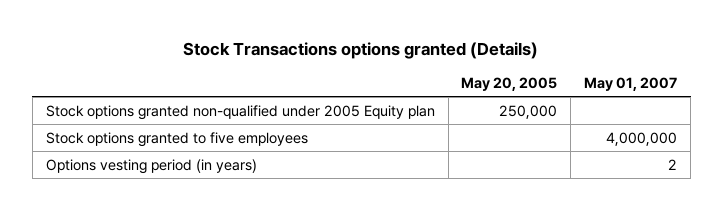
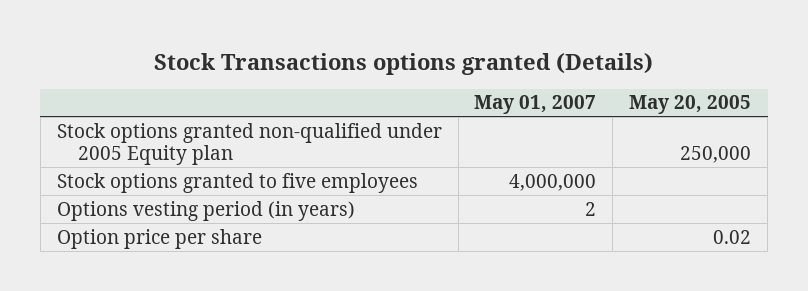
none -> [56,228,262,249] Option price per share

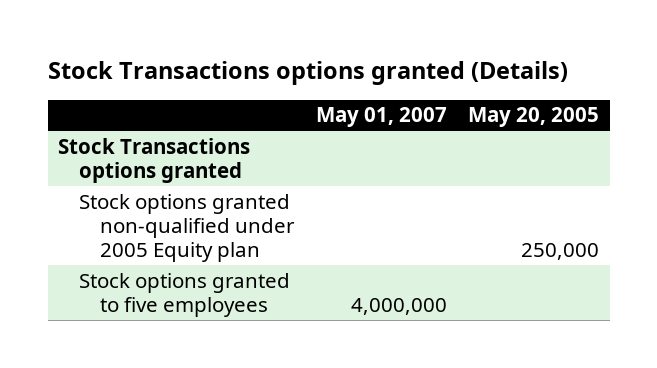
none -> [58,137,251,183] Stock Transactions options granted
[56,200,355,221] Options vesting period (in years) -> none
[56,228,262,249] Option price per share -> none

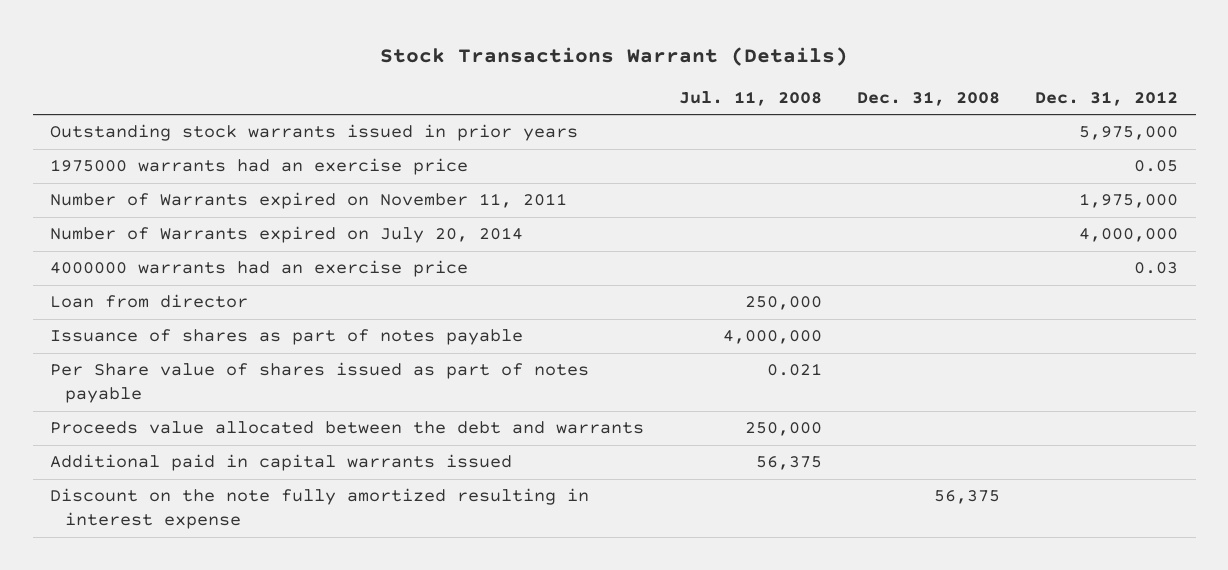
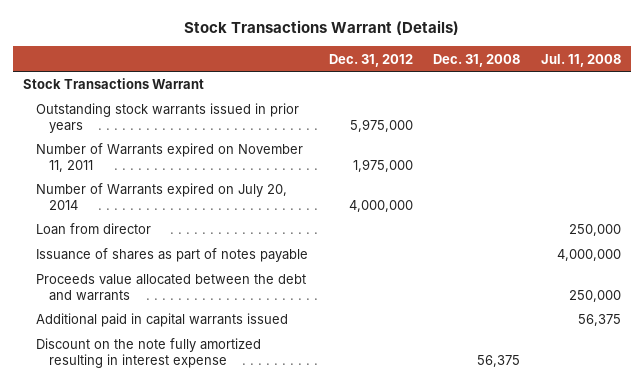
none -> [23,78,205,90] Stock Transactions Warrant
[50,158,469,176] 1975000 warrants had an exercise price -> none
[50,260,469,278] 4000000 warrants had an exercise price -> none
[50,362,590,404] Per Share value of shares issued as part of notes payable -> none

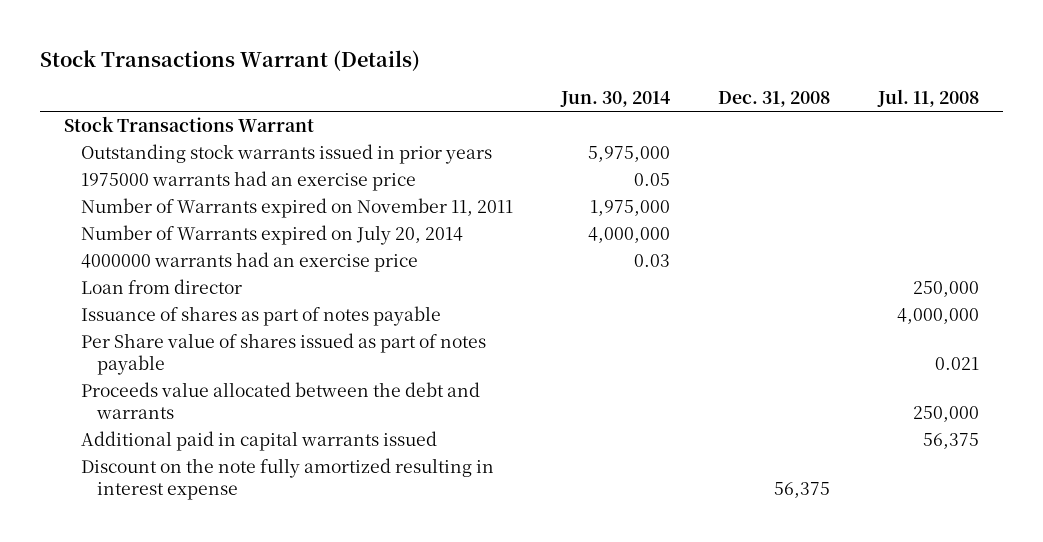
[328,53,413,67] Dec. 31, 2012 -> none
none -> [559,91,670,108] Jun. 30, 2014
none -> [80,170,416,191] 1975000 warrants had an exercise price
none -> [80,251,418,272] 4000000 warrants had an exercise price
none -> [80,332,486,376] Per Share value of shares issued as part of notes payable

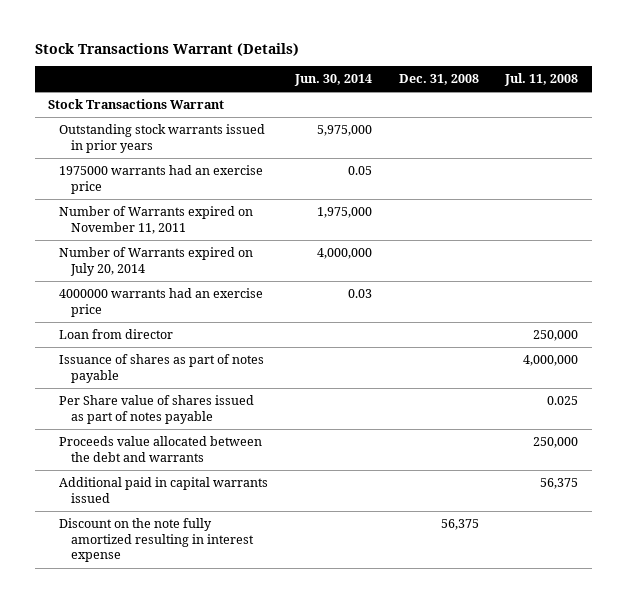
[935,357,980,371] 0.021 -> [547,396,579,406] 0.025

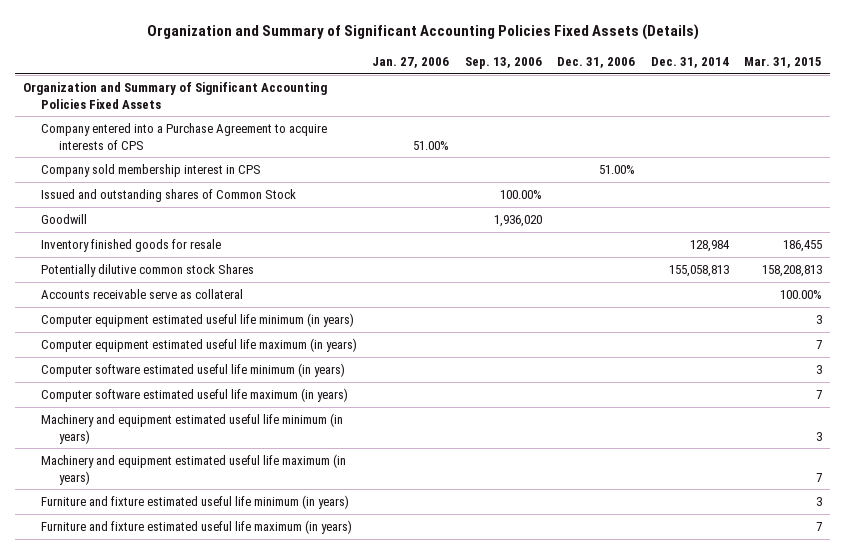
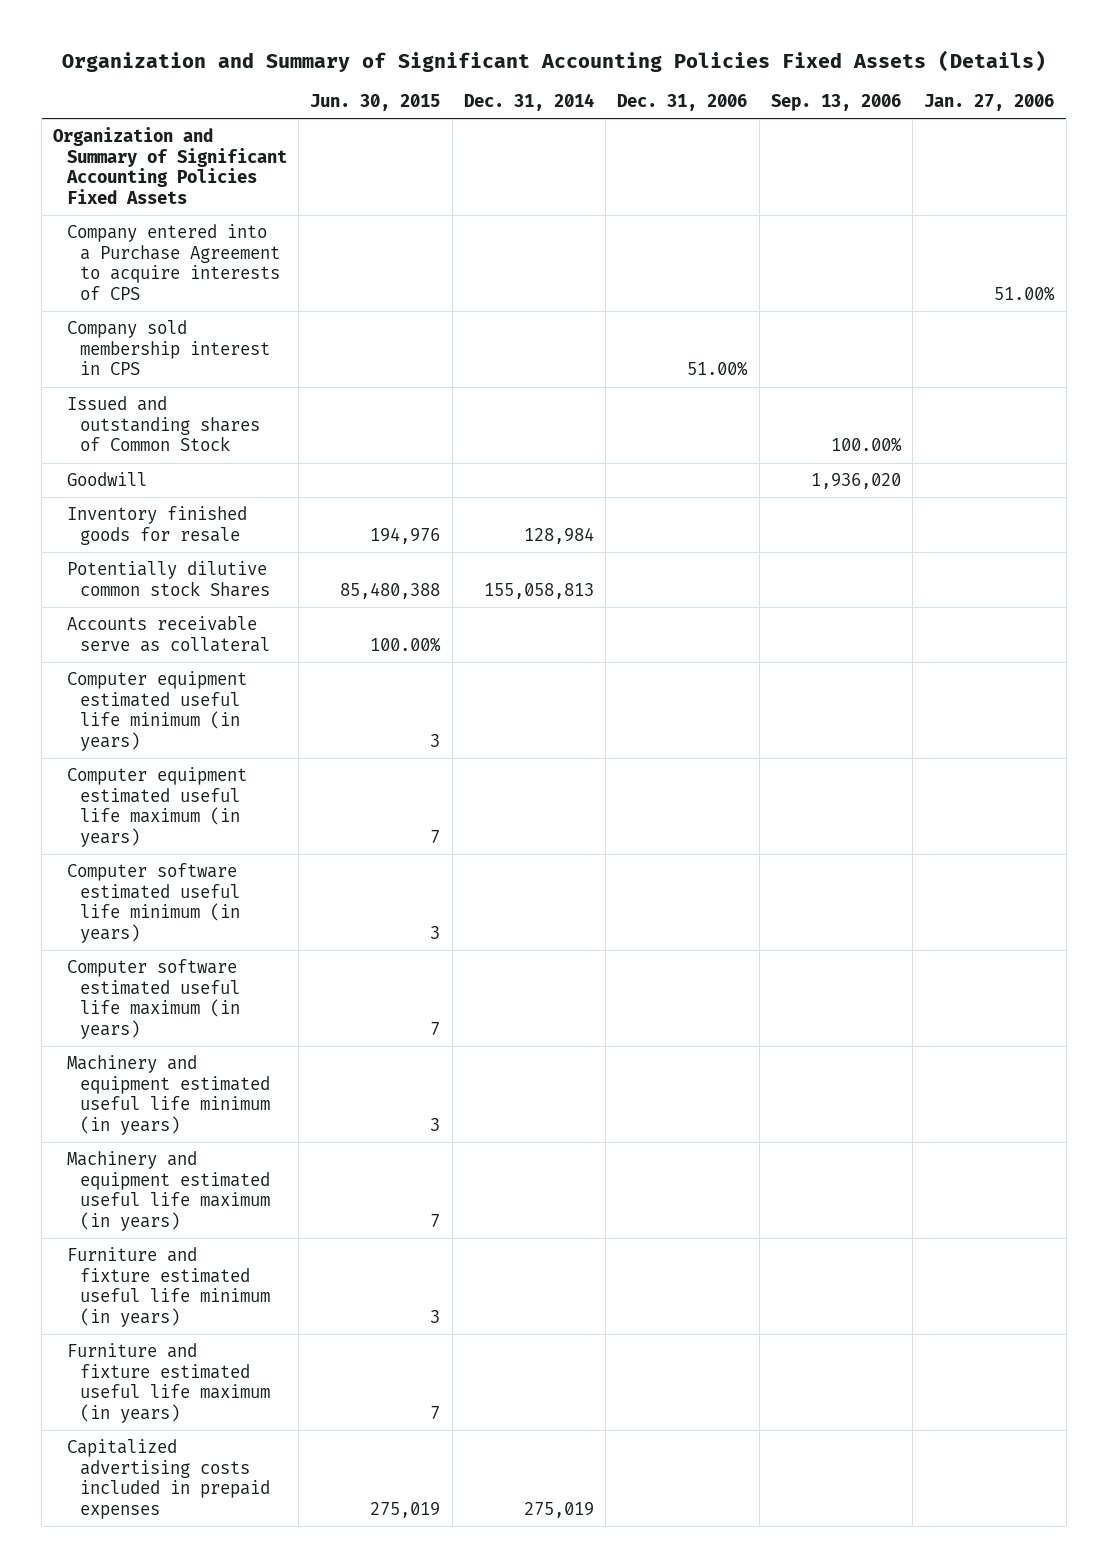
[744,56,823,68] Mar. 31, 2015 -> none
none -> [310,94,441,112] Jun. 30, 2015
none -> [66,1438,271,1520] Capitalized advertising costs included in prepaid expenses

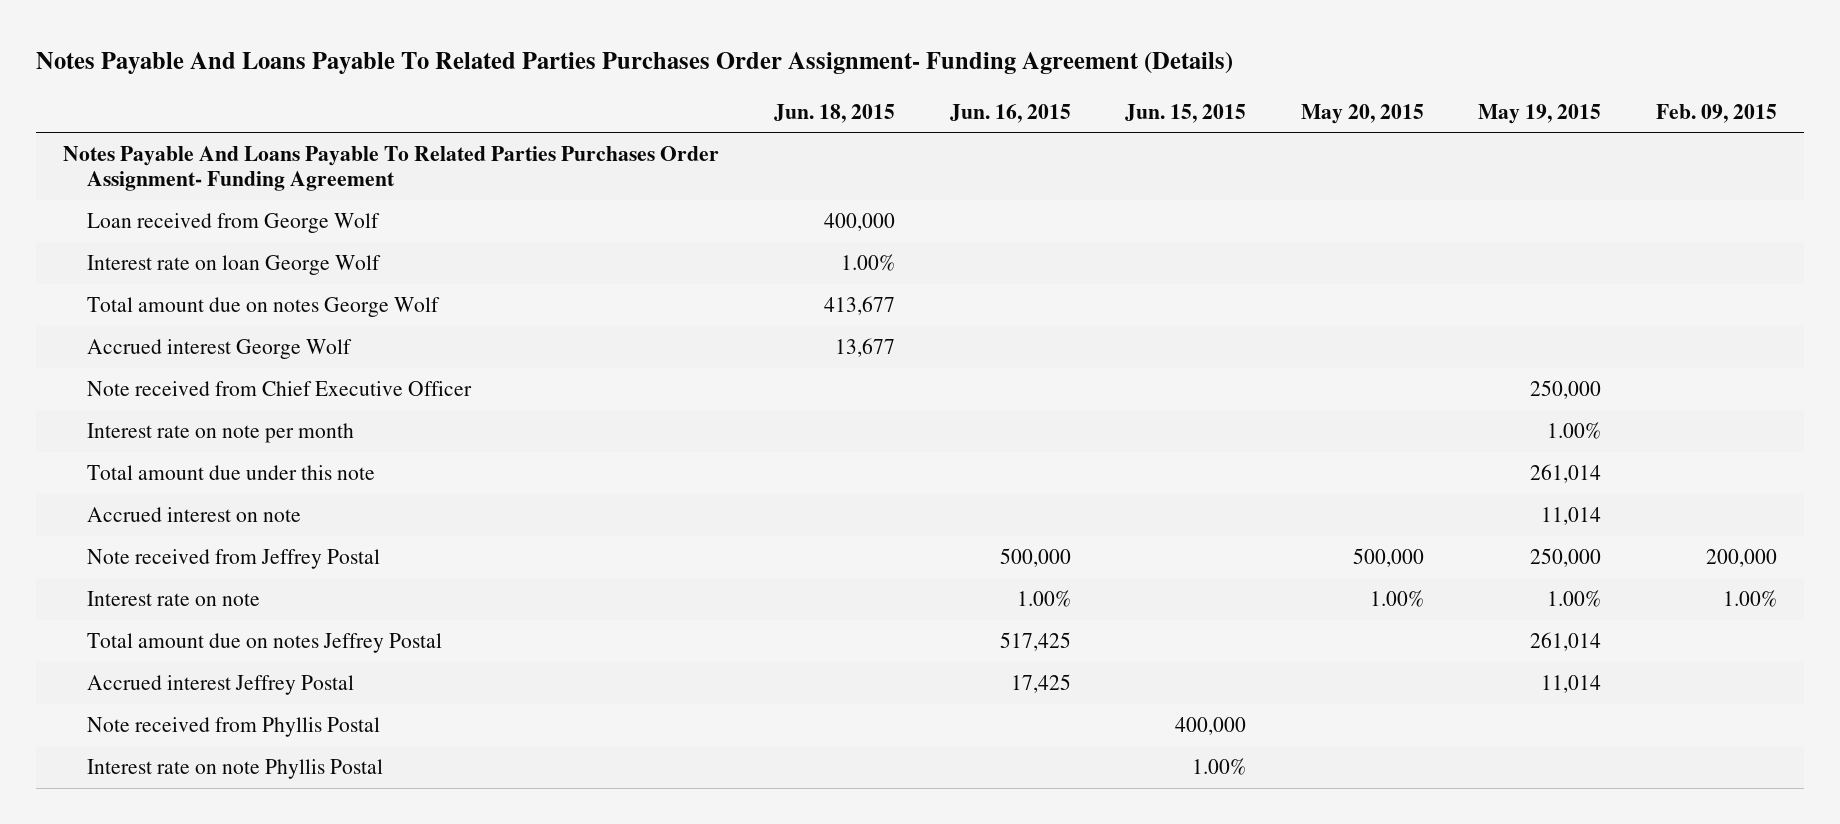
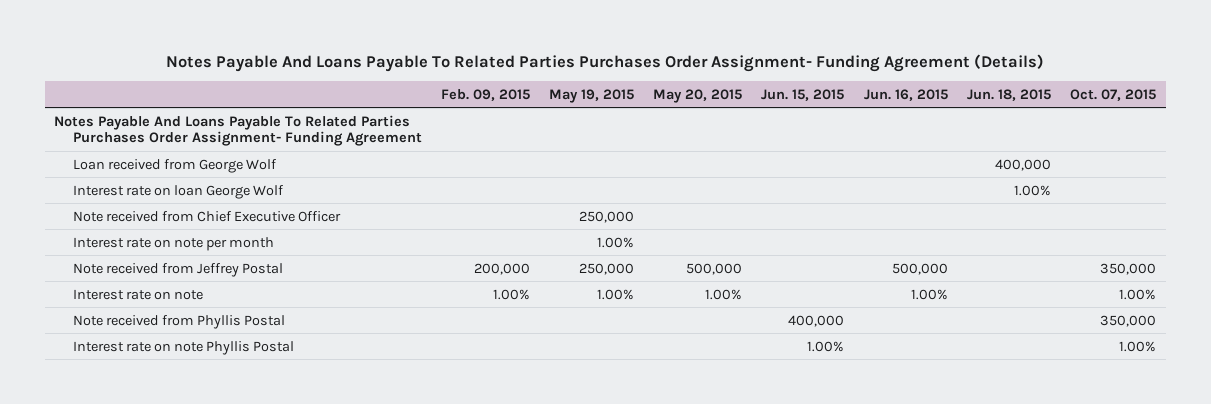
none -> [1070,88,1157,101] Oct. 07, 2015
[86,297,440,318] Total amount due on notes George Wolf -> none
[86,339,352,360] Accrued interest George Wolf -> none
[86,465,375,481] Total amount due under this note -> none
[86,507,301,523] Accrued interest on note -> none
[86,633,442,654] Total amount due on notes Jeffrey Postal -> none
[86,675,354,696] Accrued interest Jeffrey Postal -> none

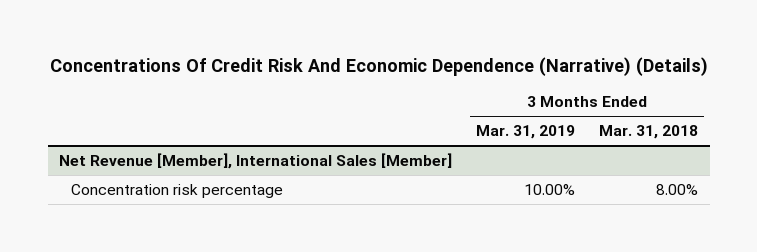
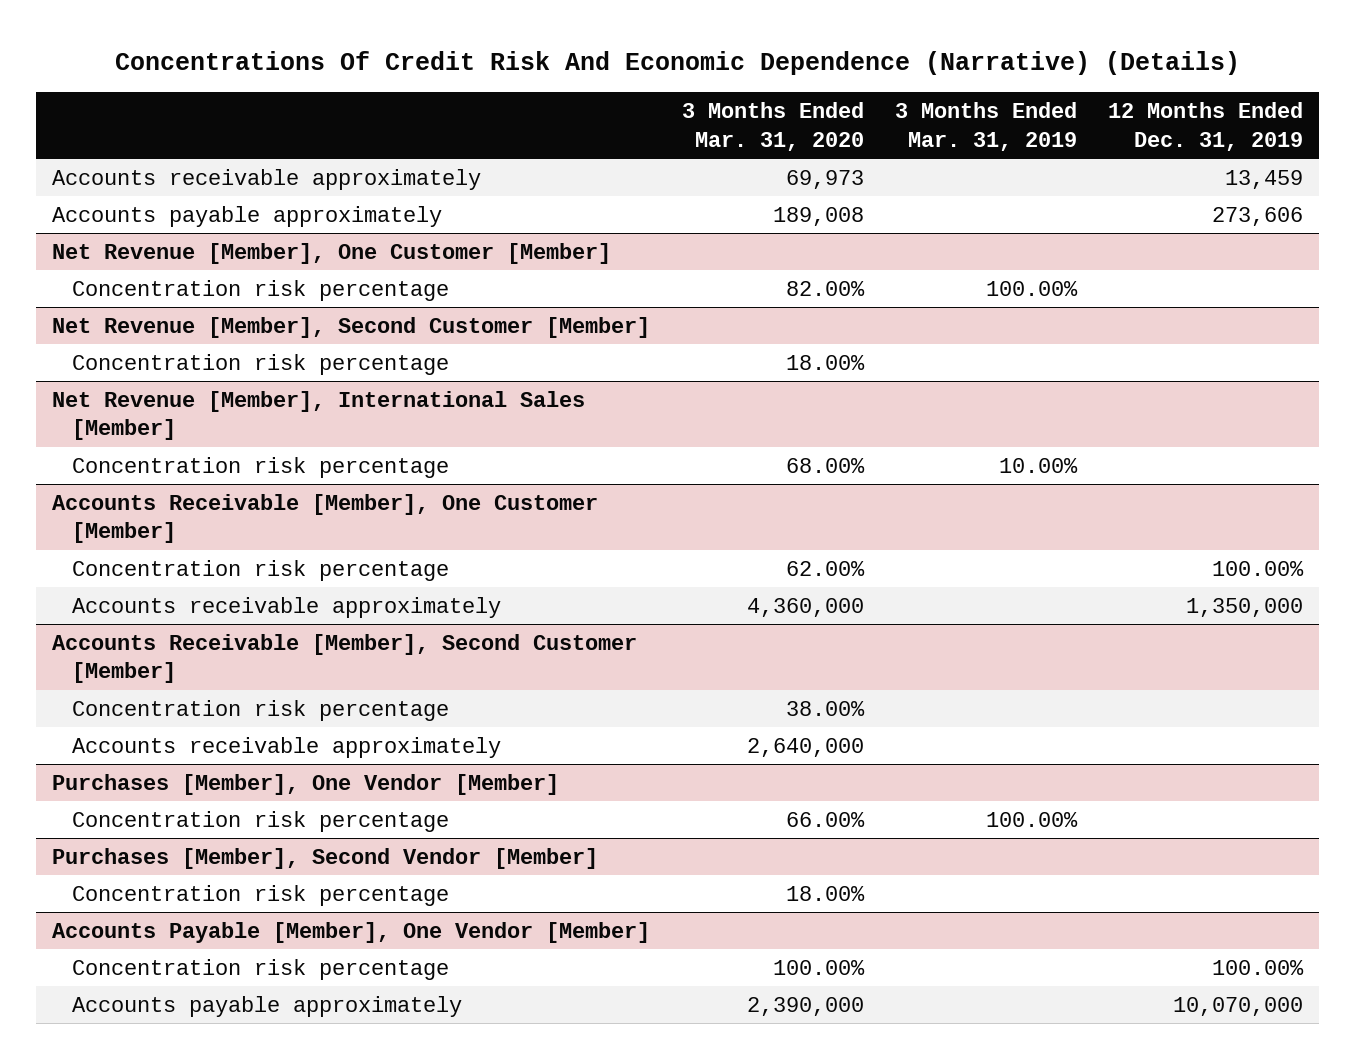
[598,125,698,140] Mar. 31, 2018 -> none
none -> [681,102,864,151] 3 Months Ended Mar. 31, 2020
none -> [1108,102,1304,151] 12 Months Ended Dec. 31, 2019
none -> [52,168,482,190] Accounts receivable approximately
none -> [52,205,443,227] Accounts payable approximately
none -> [52,242,612,264] Net Revenue [Member], One Customer [Member]
none -> [71,279,449,301] Concentration risk percentage
none -> [52,316,651,338] Net Revenue [Member], Second Customer [Member]
none -> [71,353,449,375] Concentration risk percentage
none -> [52,493,599,544] Accounts Receivable [Member], One Customer [Member]
none -> [71,559,449,581] Concentration risk percentage
none -> [71,596,501,618] Accounts receivable approximately
none -> [52,633,638,684] Accounts Receivable [Member], Second Customer [Member]
none -> [71,699,449,721] Concentration risk percentage
none -> [71,736,501,758] Accounts receivable approximately
none -> [52,773,560,795] Purchases [Member], One Vendor [Member]
none -> [71,810,449,832] Concentration risk percentage
none -> [52,847,599,869] Purchases [Member], Second Vendor [Member]
none -> [71,884,449,906] Concentration risk percentage
none -> [52,921,651,943] Accounts Payable [Member], One Vendor [Member]
none -> [71,958,449,980] Concentration risk percentage
none -> [71,995,462,1017] Accounts payable approximately

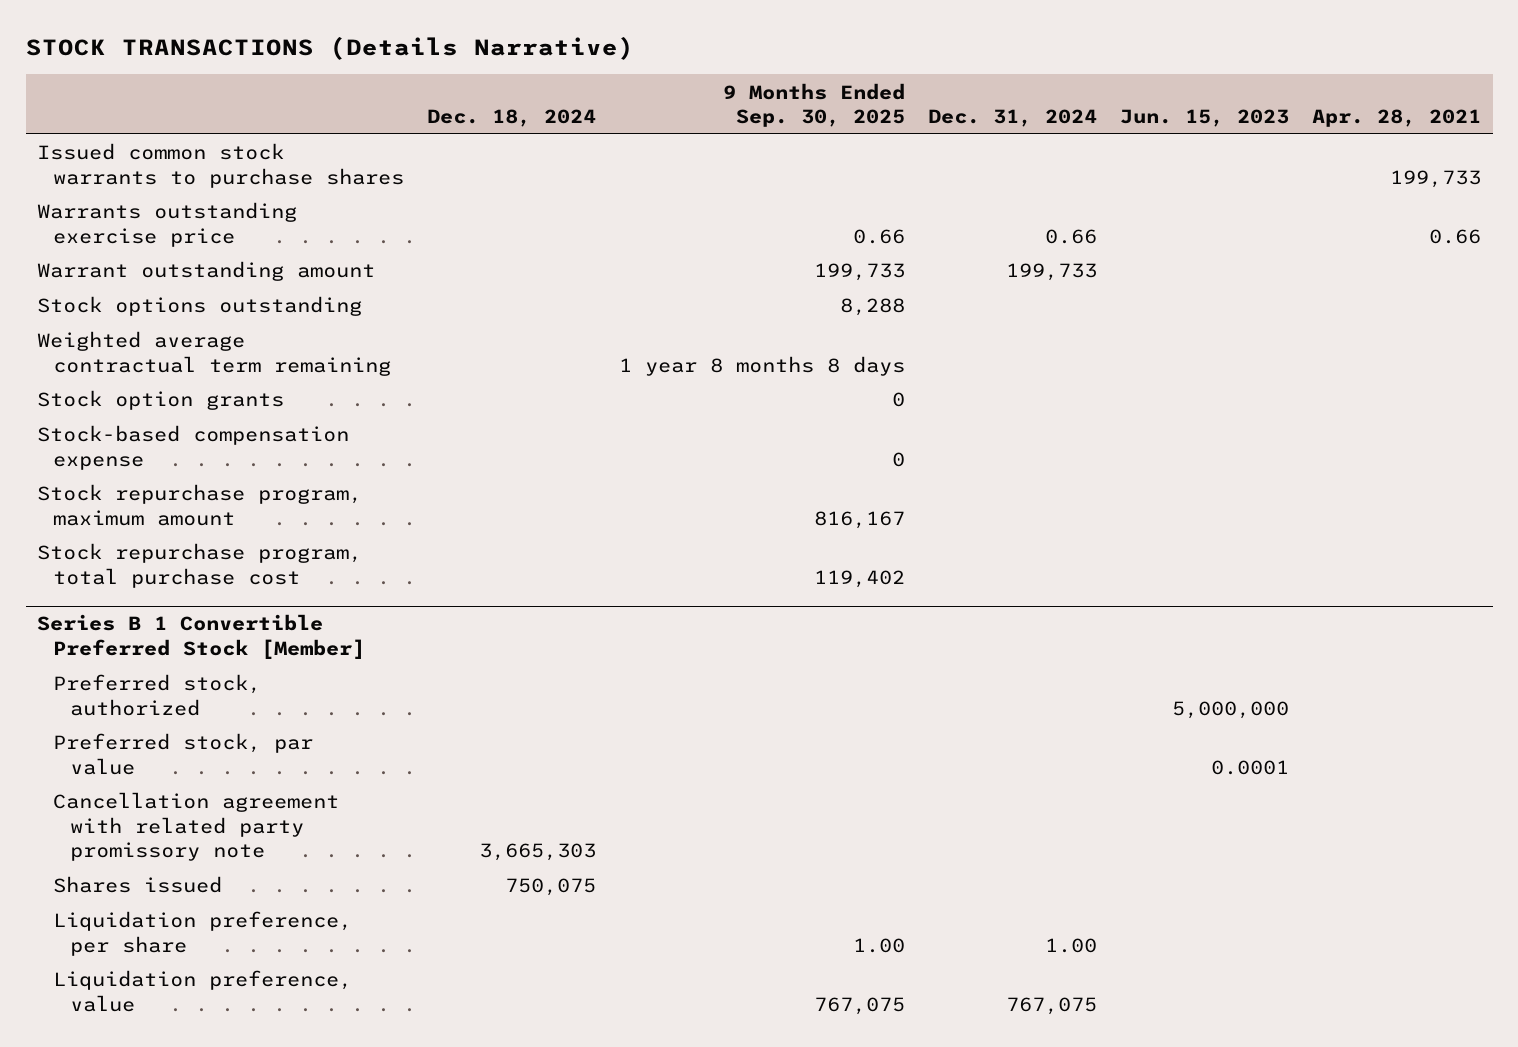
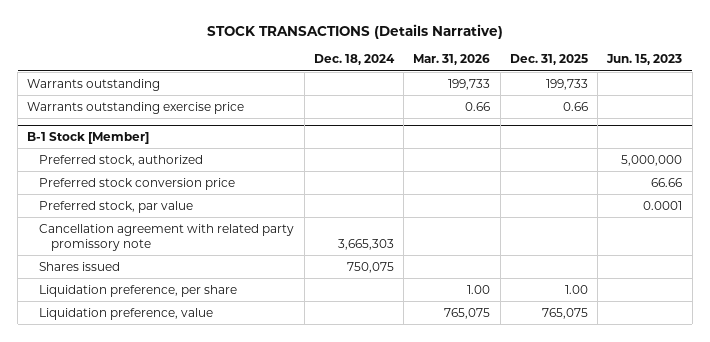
[723,82,906,127] 9 Months Ended Sep. 30, 2025 -> none
[928,108,1098,127] Dec. 31, 2024 -> none
[1312,108,1482,127] Apr. 28, 2021 -> none
none -> [413,54,491,66] Mar. 31, 2026
none -> [509,54,588,66] Dec. 31, 2025
[37,143,405,188] Issued common stock warrants to purchase shares -> [27,78,161,91] Warrants outstanding
[37,261,376,282] Warrant outstanding amount -> none
[37,296,363,317] Stock options outstanding -> none
[37,331,392,376] Weighted average contractual term remaining -> none
[37,390,285,411] Stock option grants -> none
[37,425,350,470] Stock-based compensation expense -> none
[37,484,363,526] Stock repurchase program, maximum amount -> none
[37,543,363,588] Stock repurchase program, total purchase cost -> none
[37,614,366,659] Series B 1 Convertible Preferred Stock [Member] -> [27,132,150,145] B-1 Stock [Member]
none -> [39,177,236,190] Preferred stock conversion price

